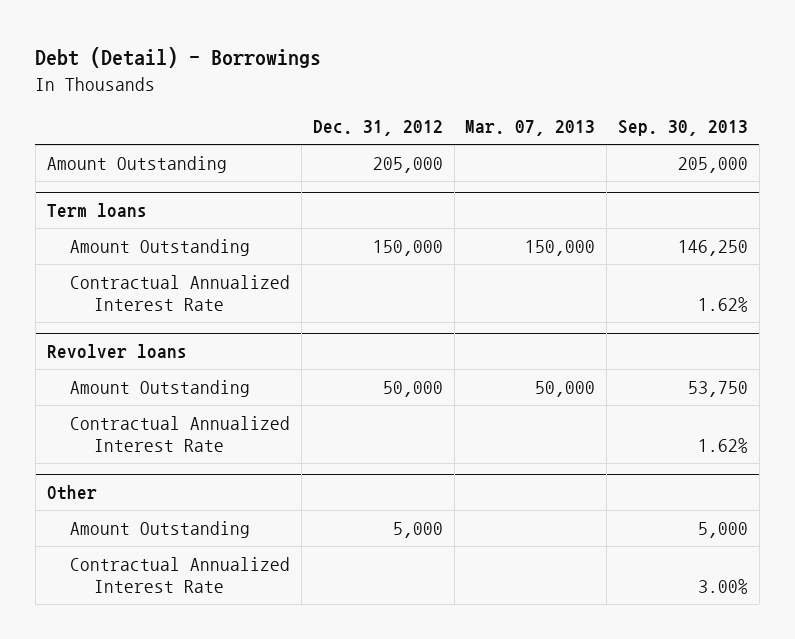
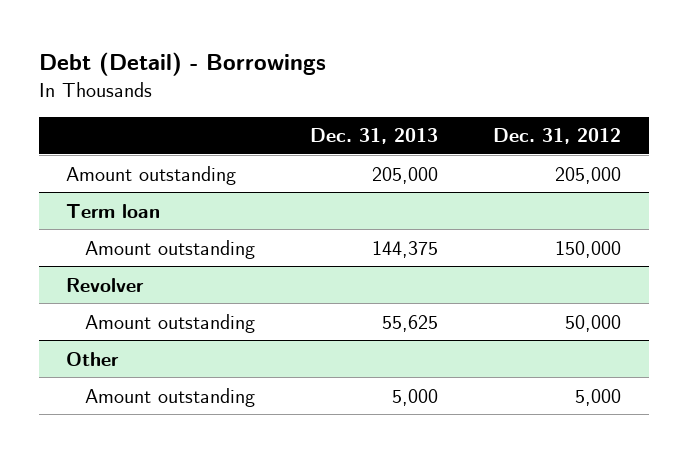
[465,120,596,137] Mar. 07, 2013 -> none
[617,120,748,137] Sep. 30, 2013 -> none
none -> [310,128,439,145] Dec. 31, 2013
[70,274,291,312] Contractual Annualized Interest Rate -> none
[70,415,291,453] Contractual Annualized Interest Rate -> none
[46,155,227,173] Amount Outstanding -> [66,165,237,185] Amount outstanding
[46,202,147,217] Term loans -> [66,203,161,218] Term loan
[70,238,251,256] Amount Outstanding -> [85,239,256,259] Amount outstanding
[46,343,187,358] Revolver loans -> [66,277,145,292] Revolver
[70,379,251,397] Amount Outstanding -> [85,313,256,333] Amount outstanding
[70,556,291,594] Contractual Annualized Interest Rate -> none
[70,520,251,538] Amount Outstanding -> [85,387,256,407] Amount outstanding

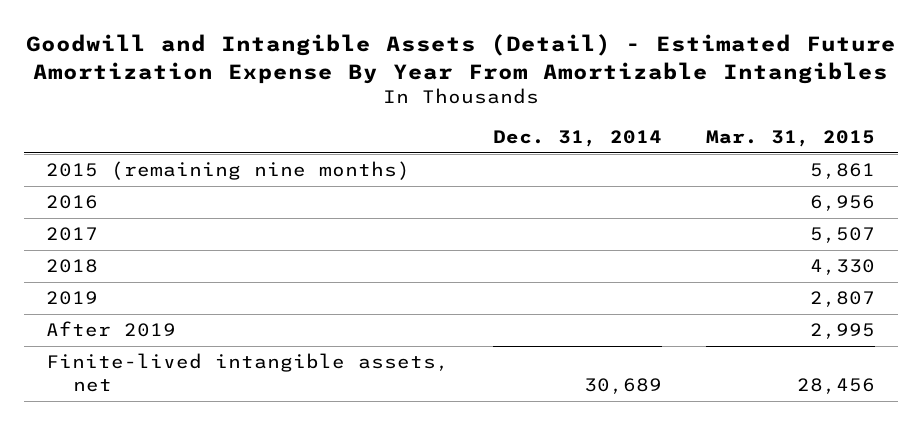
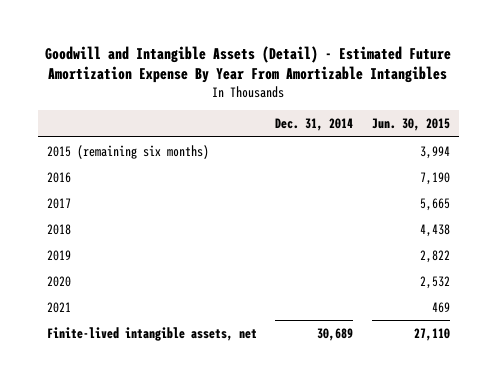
[706,130,876,148] Mar. 31, 2015 -> none
none -> [371,118,450,132] Jun. 30, 2015
[45,161,410,181] 2015 (remaining nine months) -> [47,144,210,159] 2015 (remaining six months)
[45,321,176,338] After 2019 -> none
none -> [47,275,72,287] 2020
none -> [47,301,72,313] 2021

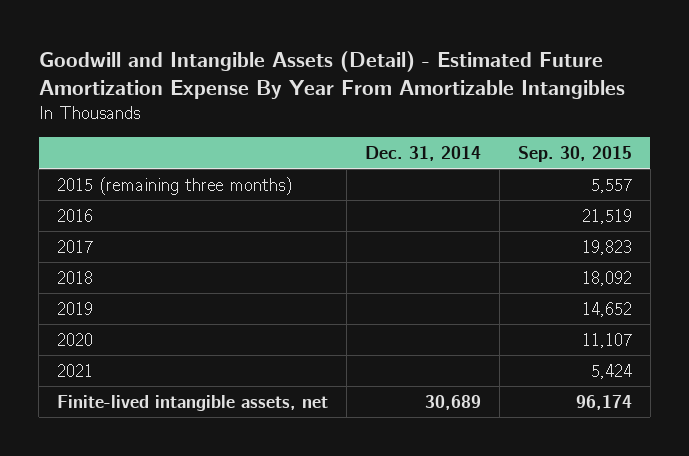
[371,118,450,132] Jun. 30, 2015 -> none
none -> [517,145,632,162] Sep. 30, 2015
[47,144,210,159] 2015 (remaining six months) -> [57,176,293,195] 2015 (remaining three months)

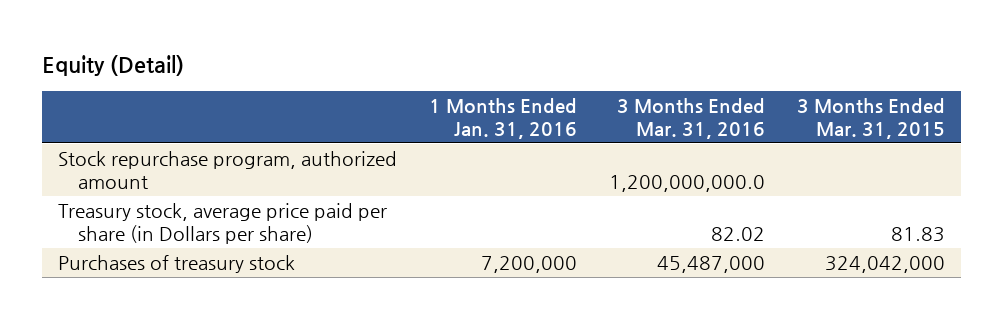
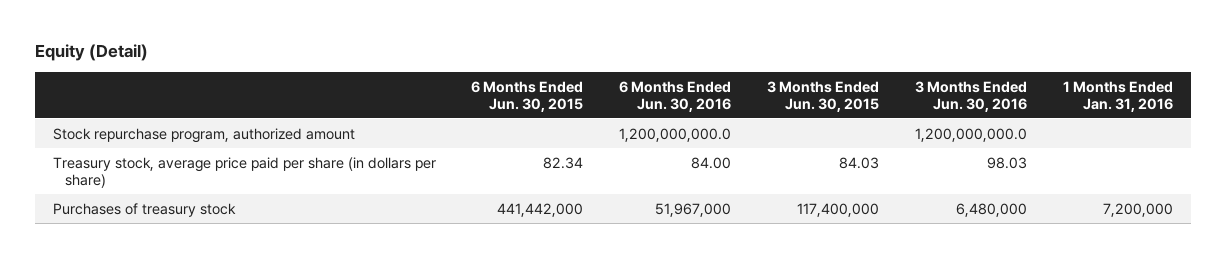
[616,98,765,139] 3 Months Ended Mar. 31, 2016 -> none
[796,98,945,139] 3 Months Ended Mar. 31, 2015 -> none
none -> [471,80,584,112] 6 Months Ended Jun. 30, 2015
none -> [619,80,732,112] 6 Months Ended Jun. 30, 2016
none -> [767,80,880,112] 3 Months Ended Jun. 30, 2015
none -> [915,80,1028,112] 3 Months Ended Jun. 30, 2016
[58,203,388,244] Treasury stock, average price paid per share (in Dollars per share) -> [52,156,436,188] Treasury stock, average price paid per share (in dollars per share)

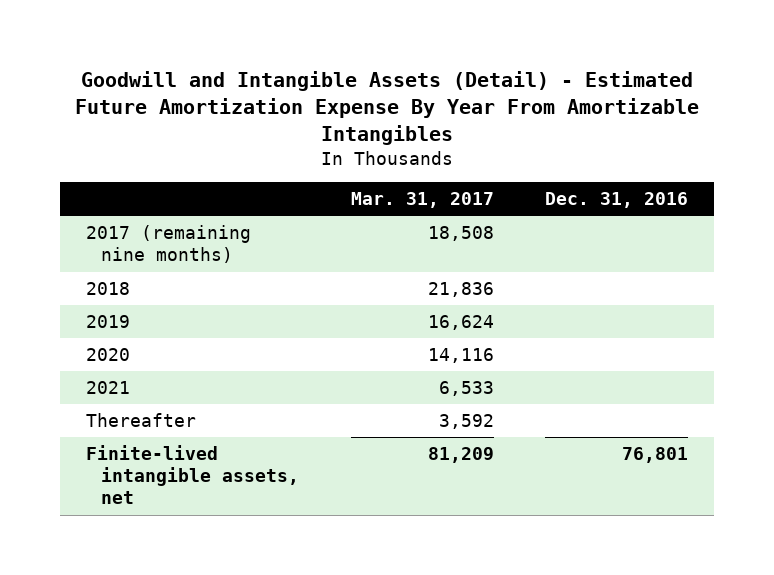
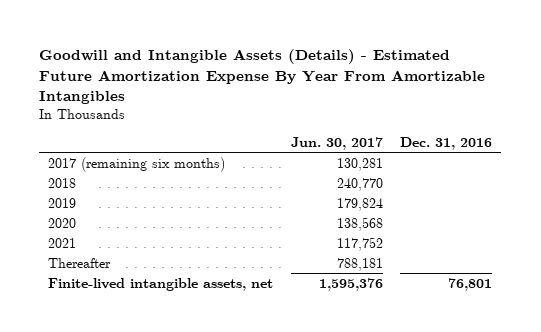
[75,71,700,146] Goodwill and Intangible Assets (Detail) - Estimated Future Amortization Expense By Year From Amortizable Intangibles -> [39,48,486,105] Goodwill and Intangible Assets (Details) - Estimated Future Amortization Expense By Year From Amortizable Intangibles
[350,192,494,209] Mar. 31, 2017 -> none
none -> [290,136,383,150] Jun. 30, 2017
[85,225,251,264] 2017 (remaining nine months) -> [48,156,226,172] 2017 (remaining six months)

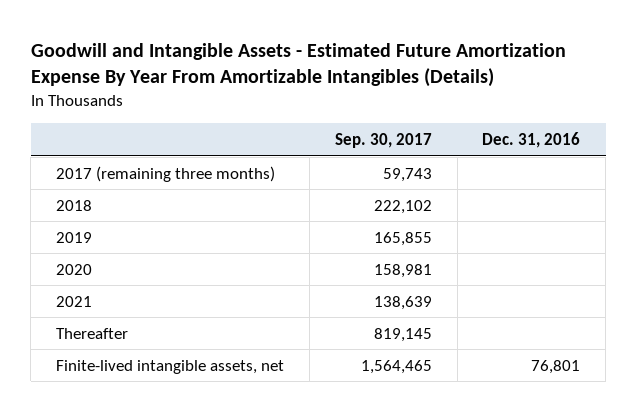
[39,48,486,105] Goodwill and Intangible Assets (Details) - Estimated Future Amortization Expense By Year From Amortizable Intangibles -> [30,43,566,88] Goodwill and Intangible Assets - Estimated Future Amortization Expense By Year From Amortizable Intangibles (Details)
[290,136,383,150] Jun. 30, 2017 -> none
none -> [334,133,432,149] Sep. 30, 2017
[48,156,226,172] 2017 (remaining six months) -> [55,165,275,182] 2017 (remaining three months)

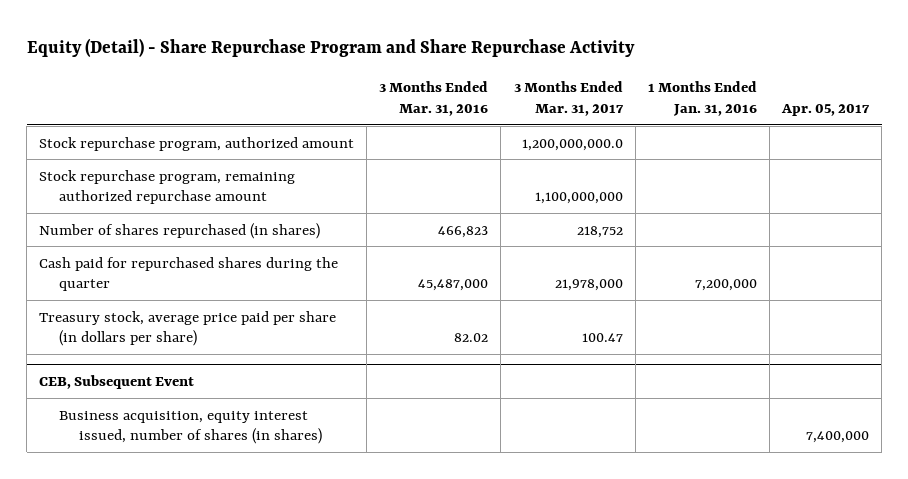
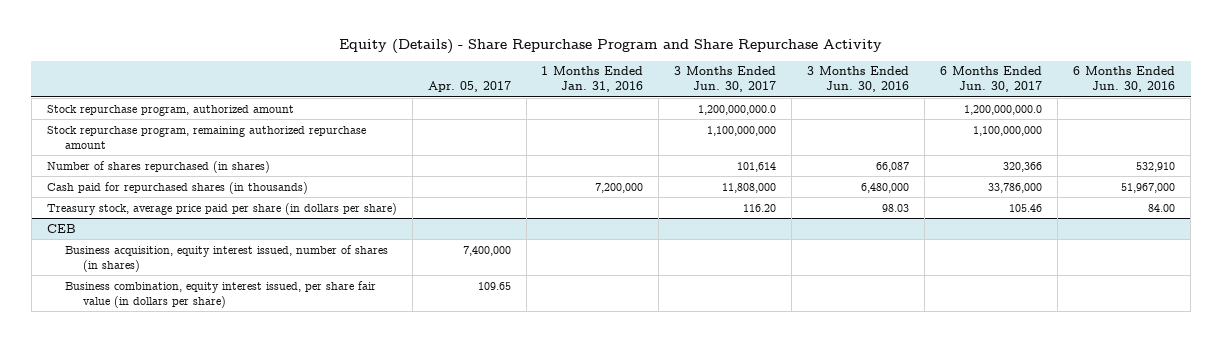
[26,38,635,58] Equity (Detail) - Share Repurchase Program and Share Repurchase Activity -> [338,39,882,55] Equity (Details) - Share Repurchase Program and Share Repurchase Activity
[379,80,489,116] 3 Months Ended Mar. 31, 2016 -> none
[513,80,624,116] 3 Months Ended Mar. 31, 2017 -> none
none -> [674,66,777,93] 3 Months Ended Jun. 30, 2017
none -> [807,66,910,93] 3 Months Ended Jun. 30, 2016
none -> [940,66,1043,93] 6 Months Ended Jun. 30, 2017
none -> [1073,66,1176,93] 6 Months Ended Jun. 30, 2016
[39,256,339,292] Cash paid for repurchased shares during the quarter -> [46,181,308,194] Cash paid for repurchased shares (in thousands)
[39,374,195,389] CEB, Subsequent Event -> [46,223,76,233] CEB
none -> [64,280,376,308] Business combination, equity interest issued, per share fair value (in dollars per share)

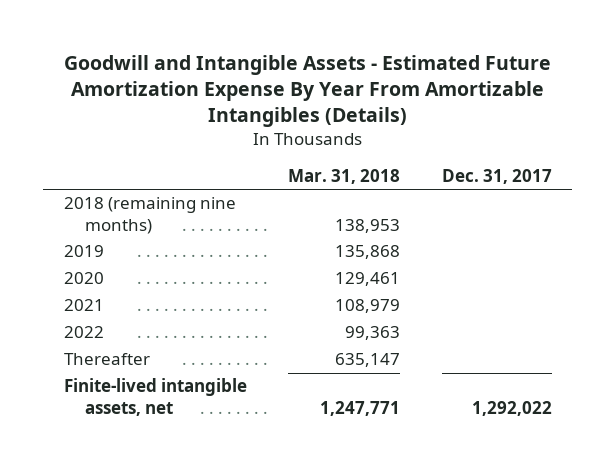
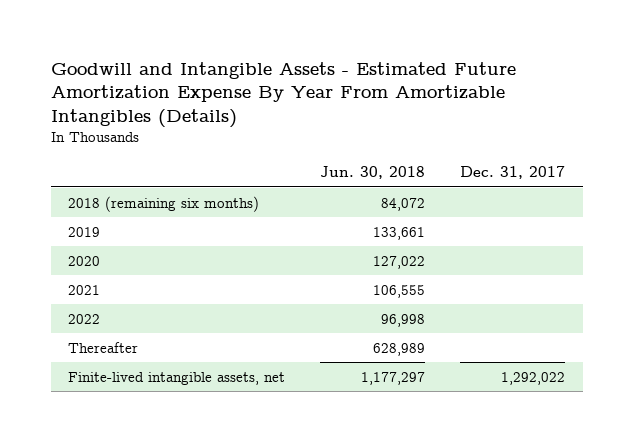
[288,168,401,184] Mar. 31, 2018 -> none
none -> [320,166,426,180] Jun. 30, 2018
[63,197,236,235] 2018 (remaining nine months) -> [68,195,260,212] 2018 (remaining six months)

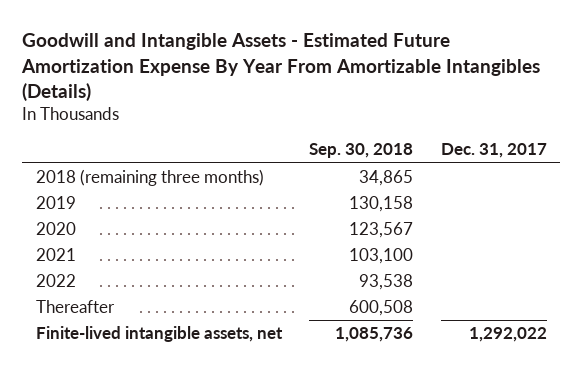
[320,166,426,180] Jun. 30, 2018 -> none
none -> [309,143,414,159] Sep. 30, 2018
[68,195,260,212] 2018 (remaining six months) -> [35,169,264,187] 2018 (remaining three months)

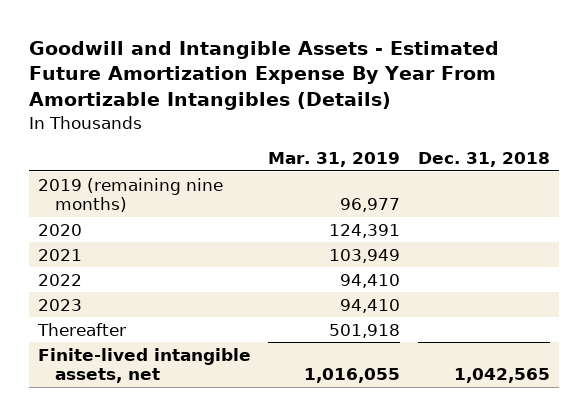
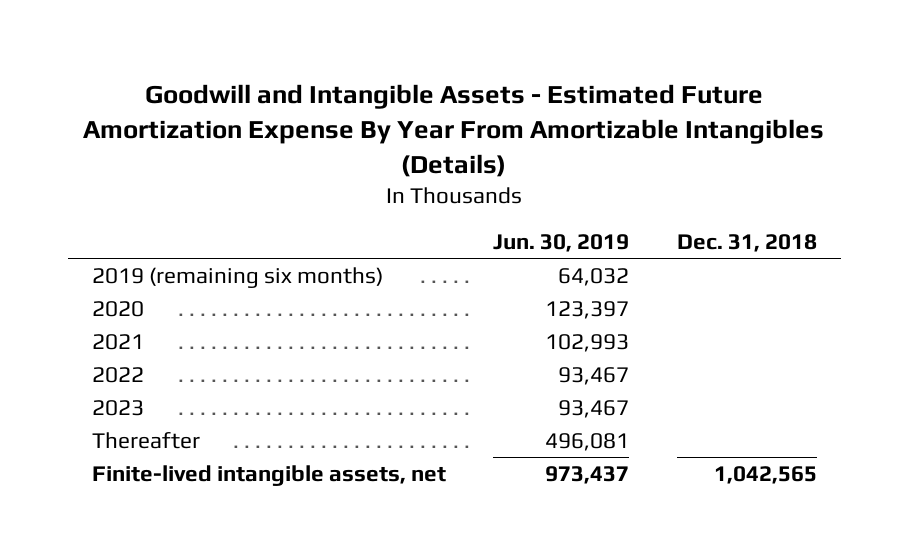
[268,152,401,168] Mar. 31, 2019 -> none
none -> [493,234,630,253] Jun. 30, 2019
[37,177,223,213] 2019 (remaining nine months) -> [91,266,383,288] 2019 (remaining six months)

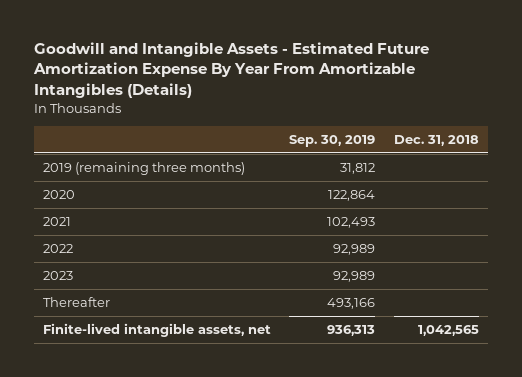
[493,234,630,253] Jun. 30, 2019 -> none
none -> [289,134,376,147] Sep. 30, 2019
[91,266,383,288] 2019 (remaining six months) -> [42,161,245,175] 2019 (remaining three months)

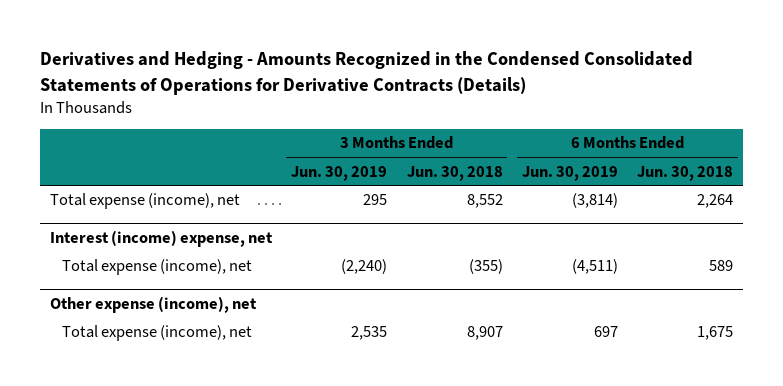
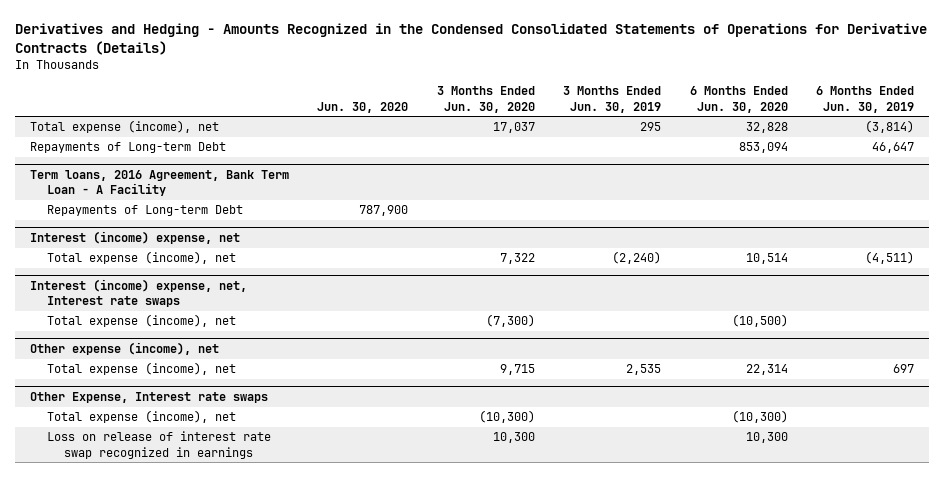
[406,165,503,181] Jun. 30, 2018 -> none
[637,165,734,181] Jun. 30, 2018 -> none
none -> [317,101,409,113] Jun. 30, 2020
none -> [436,86,535,113] 3 Months Ended Jun. 30, 2020
none -> [689,86,788,113] 6 Months Ended Jun. 30, 2020
none -> [29,142,226,154] Repayments of Long-term Debt
none -> [29,169,289,197] Term loans, 2016 Agreement, Bank Term Loan - A Facility
none -> [46,205,243,217] Repayments of Long-term Debt
none -> [29,278,247,308] Interest (income) expense, net, Interest rate swaps
none -> [46,314,236,328] Total expense (income), net
none -> [29,391,268,403] Other Expense, Interest rate swaps
none -> [46,410,236,424] Total expense (income), net
none -> [46,431,271,459] Loss on release of interest rate swap recognized in earnings

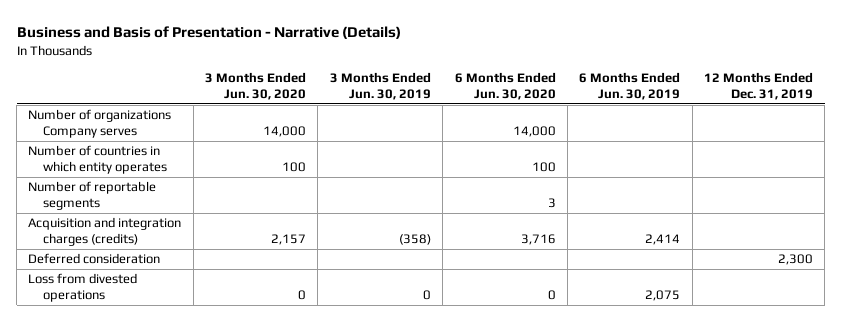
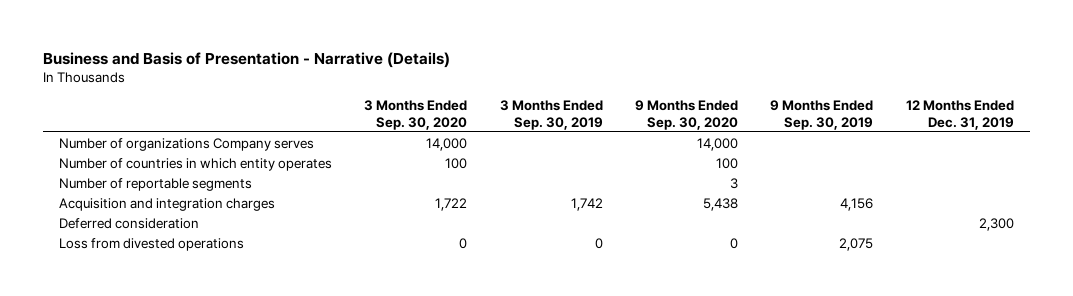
[205,72,307,100] 3 Months Ended Jun. 30, 2020 -> none
[329,72,431,100] 3 Months Ended Jun. 30, 2019 -> none
[454,72,556,100] 6 Months Ended Jun. 30, 2020 -> none
[579,72,681,100] 6 Months Ended Jun. 30, 2019 -> none
none -> [364,100,468,130] 3 Months Ended Sep. 30, 2020
none -> [499,100,603,130] 3 Months Ended Sep. 30, 2019
none -> [635,100,739,130] 9 Months Ended Sep. 30, 2020
none -> [770,100,874,130] 9 Months Ended Sep. 30, 2019
[28,217,182,246] Acquisition and integration charges (credits) -> [59,197,276,211] Acquisition and integration charges

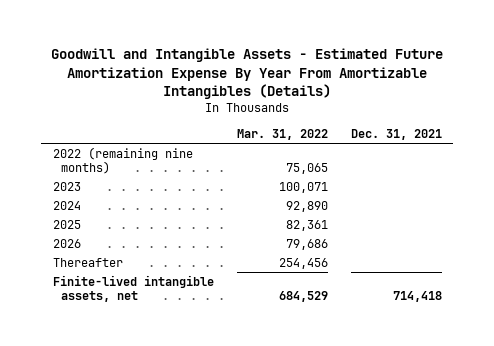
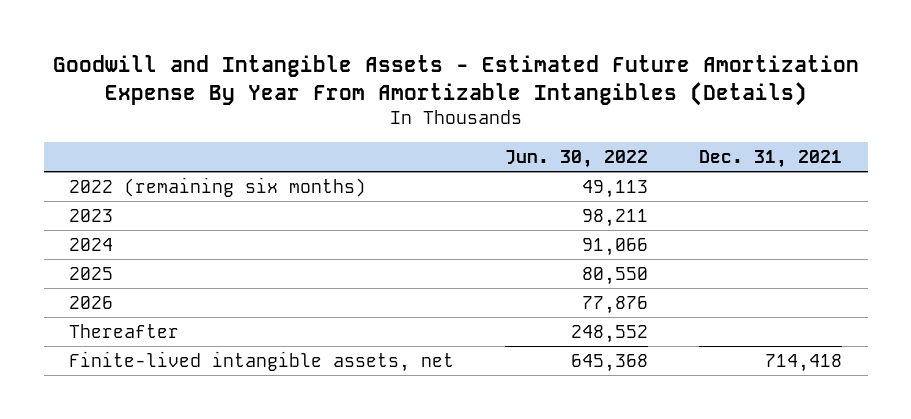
[236,128,328,140] Mar. 31, 2022 -> none
none -> [505,150,649,169] Jun. 30, 2022
[52,146,193,174] 2022 (remaining nine months) -> [69,176,367,197] 2022 (remaining six months)

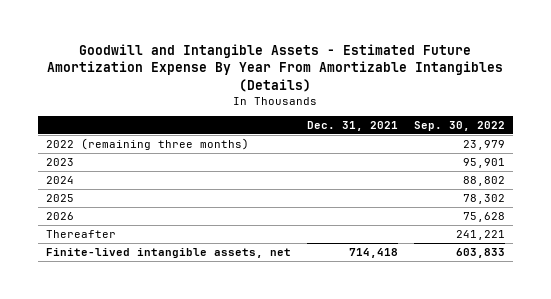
[505,150,649,169] Jun. 30, 2022 -> none
none -> [413,120,505,131] Sep. 30, 2022
[69,176,367,197] 2022 (remaining six months) -> [45,138,249,151] 2022 (remaining three months)

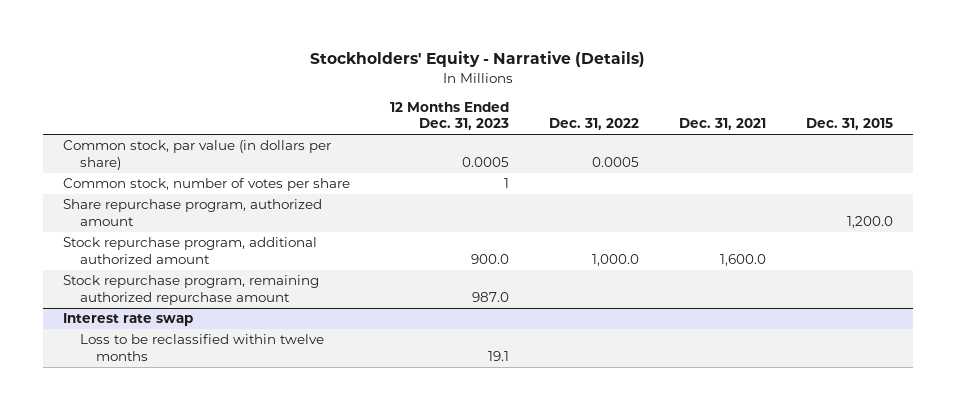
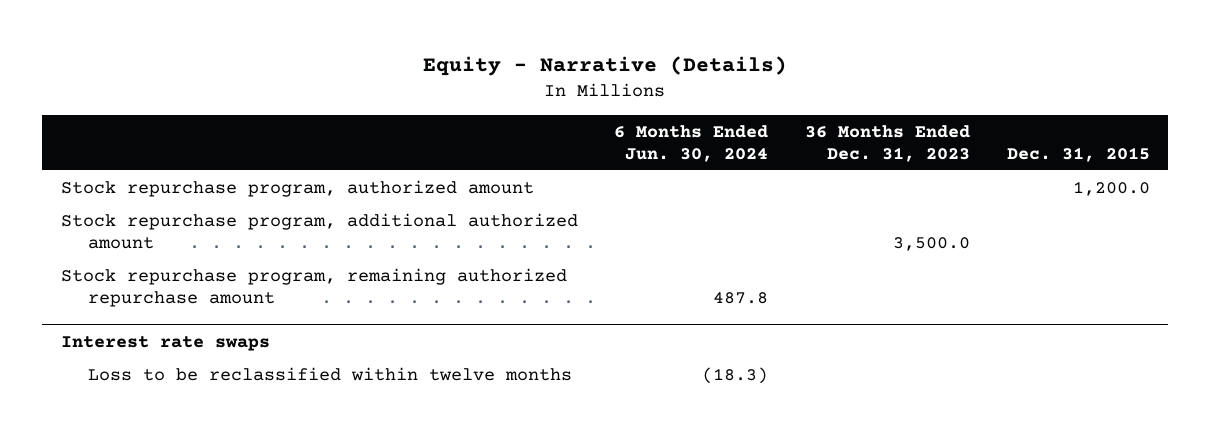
[310,51,646,68] Stockholders' Equity - Narrative (Details) -> [423,56,788,77] Equity - Narrative (Details)
[390,101,510,131] 12 Months Ended Dec. 31, 2023 -> none
[549,118,640,131] Dec. 31, 2022 -> none
[679,118,767,131] Dec. 31, 2021 -> none
none -> [614,124,769,162] 6 Months Ended Jun. 30, 2024
none -> [805,124,971,162] 36 Months Ended Dec. 31, 2023
[63,140,332,171] Common stock, par value (in dollars per share) -> none
[63,178,351,192] Common stock, number of votes per share -> none
[63,199,323,227] Share repurchase program, authorized amount -> [60,179,534,197] Stock repurchase program, authorized amount
[63,313,194,327] Interest rate swap -> [60,335,270,351] Interest rate swaps

